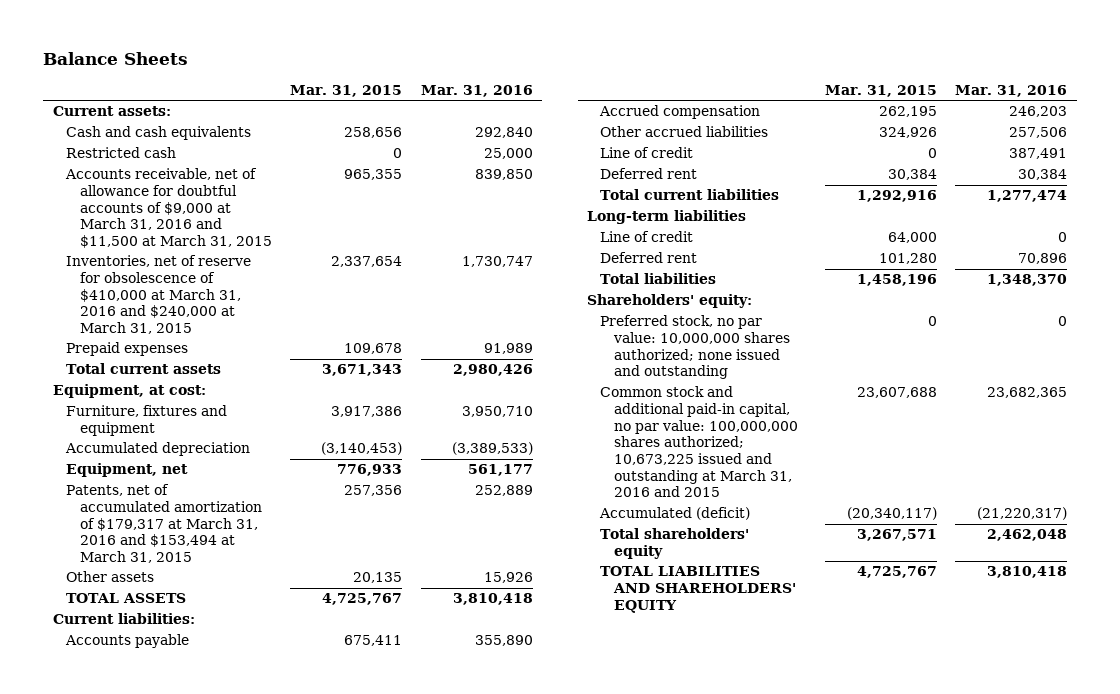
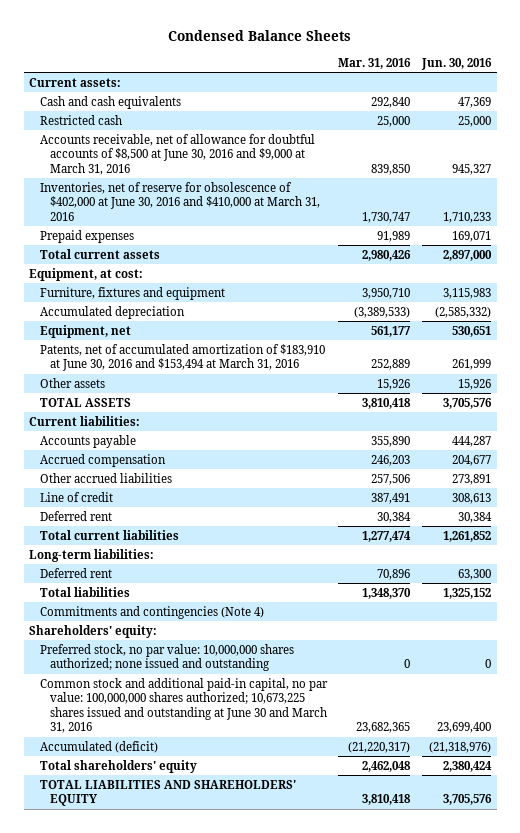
[43,52,189,66] Balance Sheets -> [168,30,352,42] Condensed Balance Sheets
[290,84,403,97] Mar. 31, 2015 -> none
none -> [420,57,492,70] Jun. 30, 2016
[65,168,272,249] Accounts receivable, net of allowance for doubtful accounts of $9,000 at March 31, 2016 and $11,500 at March 31, 2015 -> [39,133,315,175] Accounts receivable, net of allowance for doubtful accounts of $8,500 at June 30, 2016 and $9,000 at March 31, 2016
[66,255,252,335] Inventories, net of reserve for obsolescence of $410,000 at March 31, 2016 and $240,000 at March 31, 2015 -> [39,181,320,221] Inventories, net of reserve for obsolescence of $402,000 at June 30, 2016 and $410,000 at March 31, 2016
[66,484,262,564] Patents, net of accumulated amortization of $179,317 at March 31, 2016 and $153,494 at March 31, 2015 -> [39,343,325,372] Patents, net of accumulated amortization of $183,910 at June 30, 2016 and $153,494 at March 31, 2016
[600,231,694,243] Line of credit -> none
[586,210,746,225] Long-term liabilities -> [29,548,155,562] Long-term liabilities:
none -> [39,605,264,619] Commitments and contingencies (Note 4)
[600,386,799,498] Common stock and additional paid-in capital, no par value: 100,000,000 shares authorized; 10,673,225 issued and outstanding at March 31, 2016 and 2015 -> [39,677,328,734] Common stock and additional paid-in capital, no par value: 100,000,000 shares authorized; 10,673,225 shares issued and outstanding at June 30 and March 31, 2016

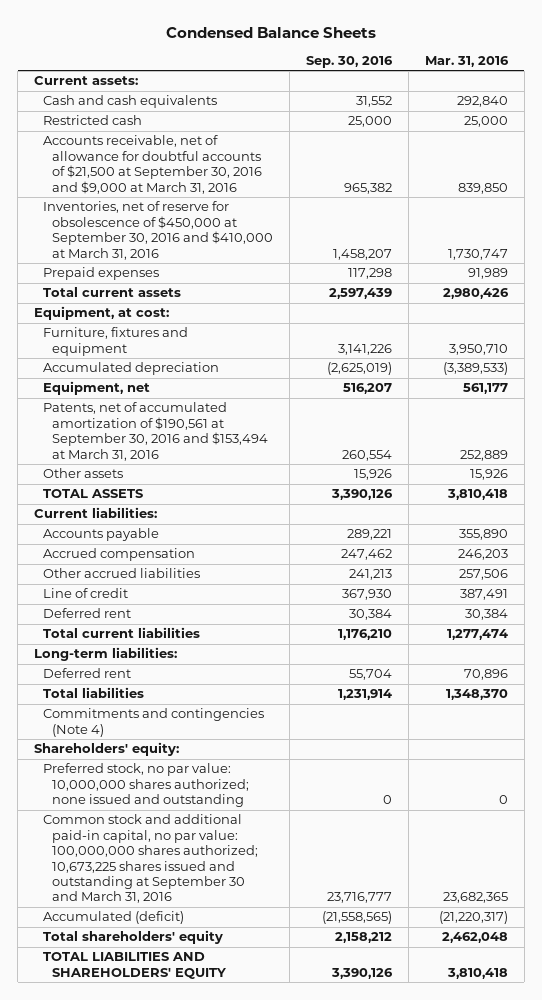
[420,57,492,70] Jun. 30, 2016 -> none
none -> [306,56,394,69] Sep. 30, 2016
[39,133,315,175] Accounts receivable, net of allowance for doubtful accounts of $8,500 at June 30, 2016 and $9,000 at March 31, 2016 -> [43,135,263,194] Accounts receivable, net of allowance for doubtful accounts of $21,500 at September 30, 2016 and $9,000 at March 31, 2016
[39,181,320,221] Inventories, net of reserve for obsolescence of $402,000 at June 30, 2016 and $410,000 at March 31, 2016 -> [43,201,274,260] Inventories, net of reserve for obsolescence of $450,000 at September 30, 2016 and $410,000 at March 31, 2016
[39,343,325,372] Patents, net of accumulated amortization of $183,910 at June 30, 2016 and $153,494 at March 31, 2016 -> [43,402,269,461] Patents, net of accumulated amortization of $190,561 at September 30, 2016 and $153,494 at March 31, 2016
[39,677,328,734] Common stock and additional paid-in capital, no par value: 100,000,000 shares authorized; 10,673,225 shares issued and outstanding at June 30 and March 31, 2016 -> [43,814,259,904] Common stock and additional paid-in capital, no par value: 100,000,000 shares authorized; 10,673,225 shares issued and outstanding at September 30 and March 31, 2016

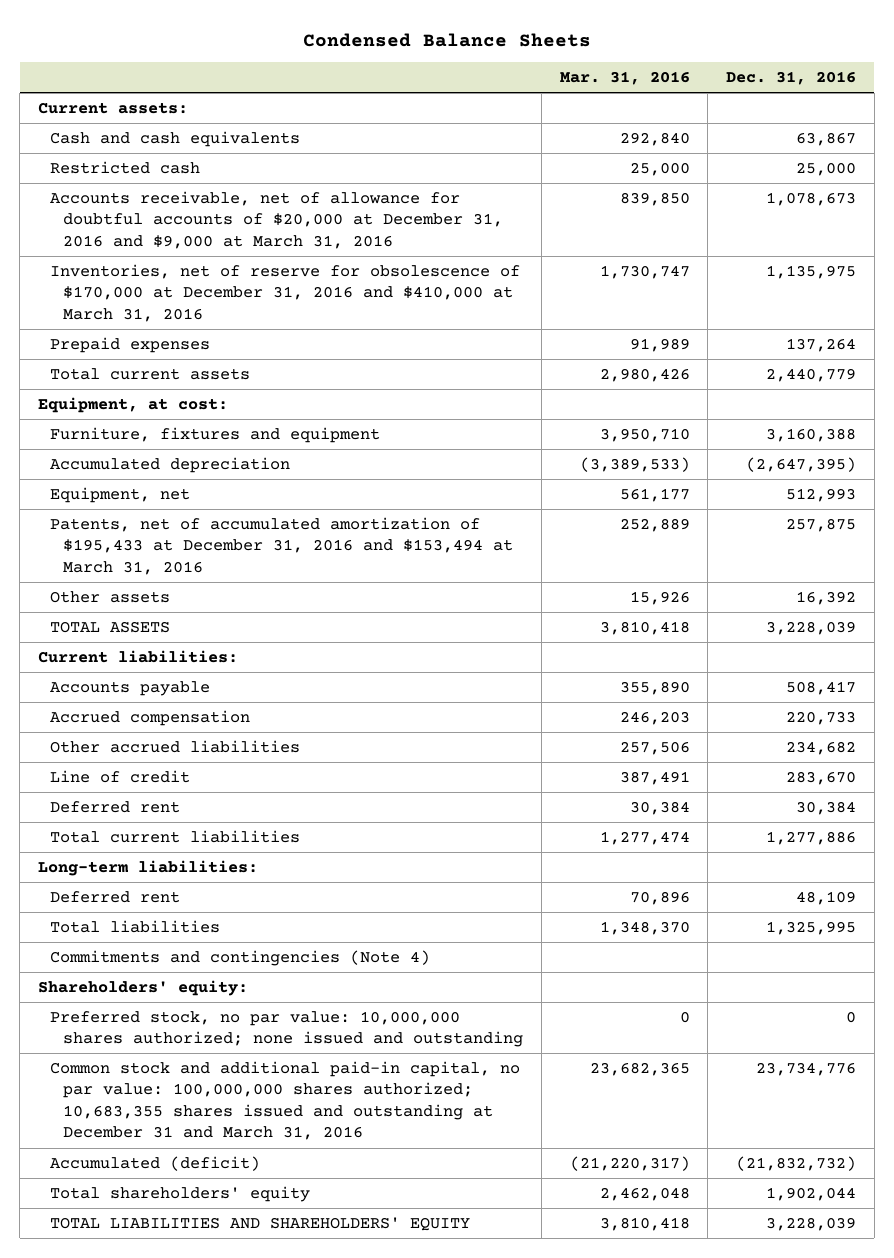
[306,56,394,69] Sep. 30, 2016 -> none
none -> [725,71,856,86] Dec. 31, 2016
[43,135,263,194] Accounts receivable, net of allowance for doubtful accounts of $21,500 at September 30, 2016 and $9,000 at March 31, 2016 -> [50,190,504,249] Accounts receivable, net of allowance for doubtful accounts of $20,000 at December 31, 2016 and $9,000 at March 31, 2016
[43,201,274,260] Inventories, net of reserve for obsolescence of $450,000 at September 30, 2016 and $410,000 at March 31, 2016 -> [50,263,521,322] Inventories, net of reserve for obsolescence of $170,000 at December 31, 2016 and $410,000 at March 31, 2016
[43,402,269,461] Patents, net of accumulated amortization of $190,561 at September 30, 2016 and $153,494 at March 31, 2016 -> [50,516,514,575] Patents, net of accumulated amortization of $195,433 at December 31, 2016 and $153,494 at March 31, 2016
[43,814,259,904] Common stock and additional paid-in capital, no par value: 100,000,000 shares authorized; 10,673,225 shares issued and outstanding at September 30 and March 31, 2016 -> [50,1060,521,1141] Common stock and additional paid-in capital, no par value: 100,000,000 shares authorized; 10,683,355 shares issued and outstanding at December 31 and March 31, 2016

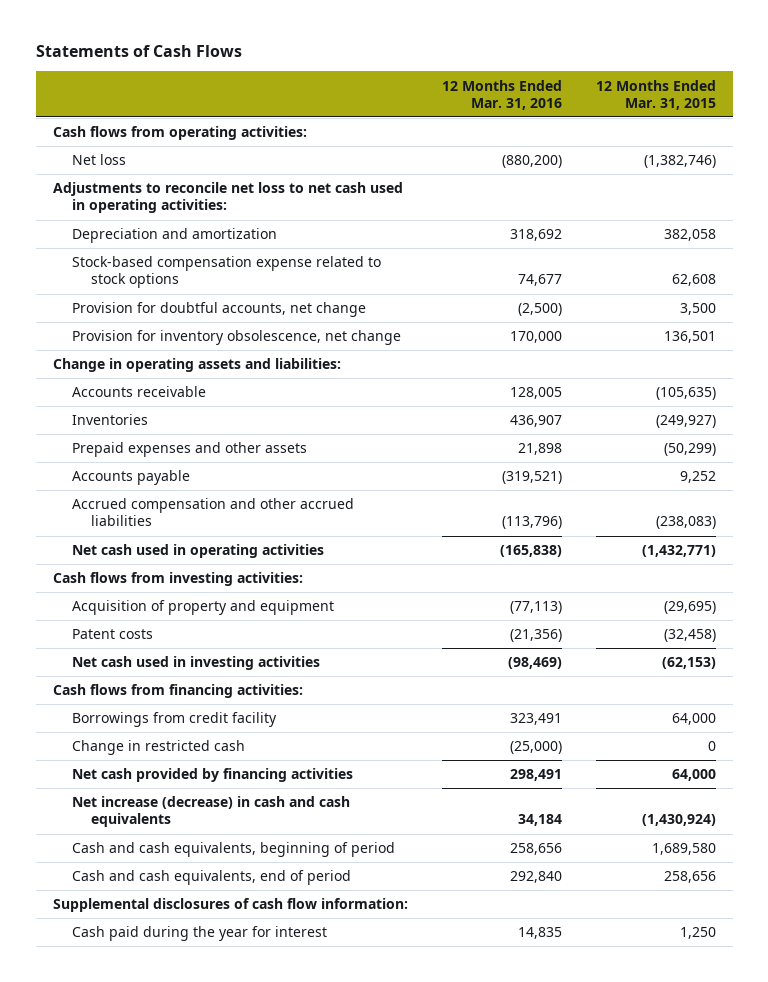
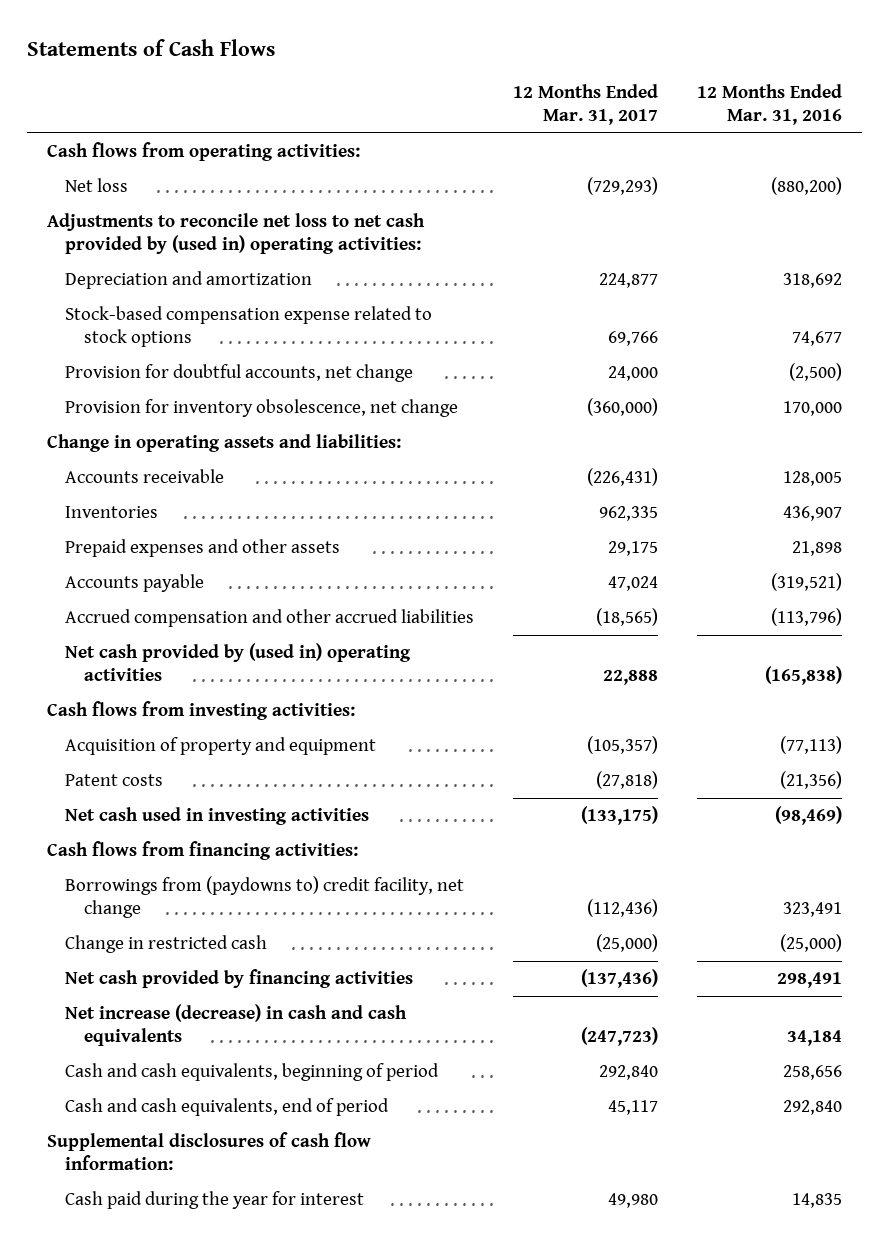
[595,79,716,110] 12 Months Ended Mar. 31, 2015 -> none
none -> [513,83,659,125] 12 Months Ended Mar. 31, 2017
[52,182,403,214] Adjustments to reconcile net loss to net cash used in operating activities: -> [46,213,425,255] Adjustments to reconcile net loss to net cash provided by (used in) operating activities:
[71,544,324,559] Net cash used in operating activities -> [65,643,412,682] Net cash provided by (used in) operating activities
[71,712,277,728] Borrowings from credit facility -> [65,876,465,919] Borrowings from (paydowns to) credit facility, net change

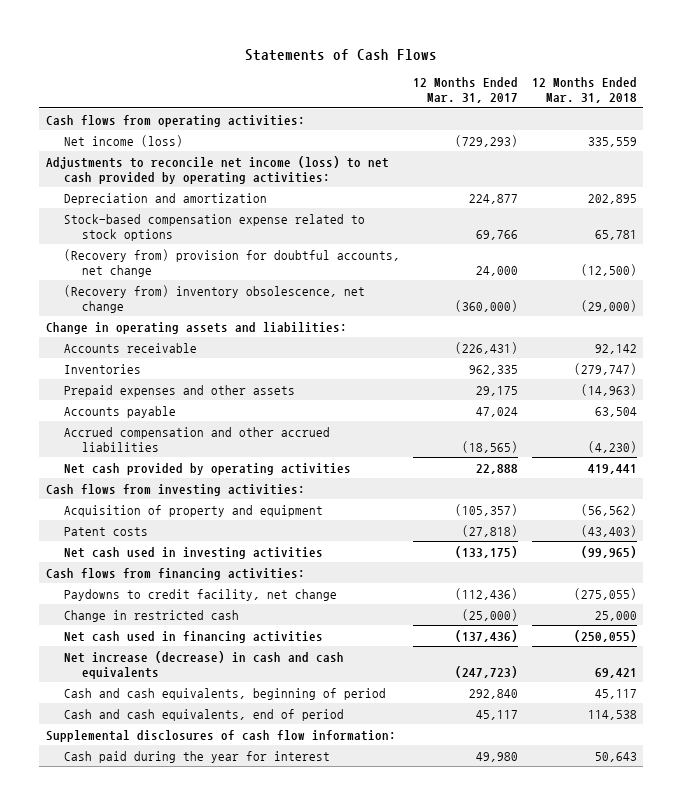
[697,83,843,125] 12 Months Ended Mar. 31, 2016 -> none
none -> [531,77,637,104] 12 Months Ended Mar. 31, 2018
[65,178,129,193] Net loss -> [64,134,184,147] Net income (loss)
[46,213,425,255] Adjustments to reconcile net loss to net cash provided by (used in) operating activities: -> [45,155,389,184] Adjustments to reconcile net income (loss) to net cash provided by operating activities:
[65,364,414,383] Provision for doubtful accounts, net change -> [64,248,401,277] (Recovery from) provision for doubtful accounts, net change
[65,399,459,418] Provision for inventory obsolescence, net change -> [64,284,366,313] (Recovery from) inventory obsolescence, net change
[65,643,412,682] Net cash provided by (used in) operating activities -> [64,462,352,475] Net cash provided by operating activities
[65,876,465,919] Borrowings from (paydowns to) credit facility, net change -> [64,588,338,601] Paydowns to credit facility, net change
[65,969,414,989] Net cash provided by financing activities -> [64,630,324,643] Net cash used in financing activities

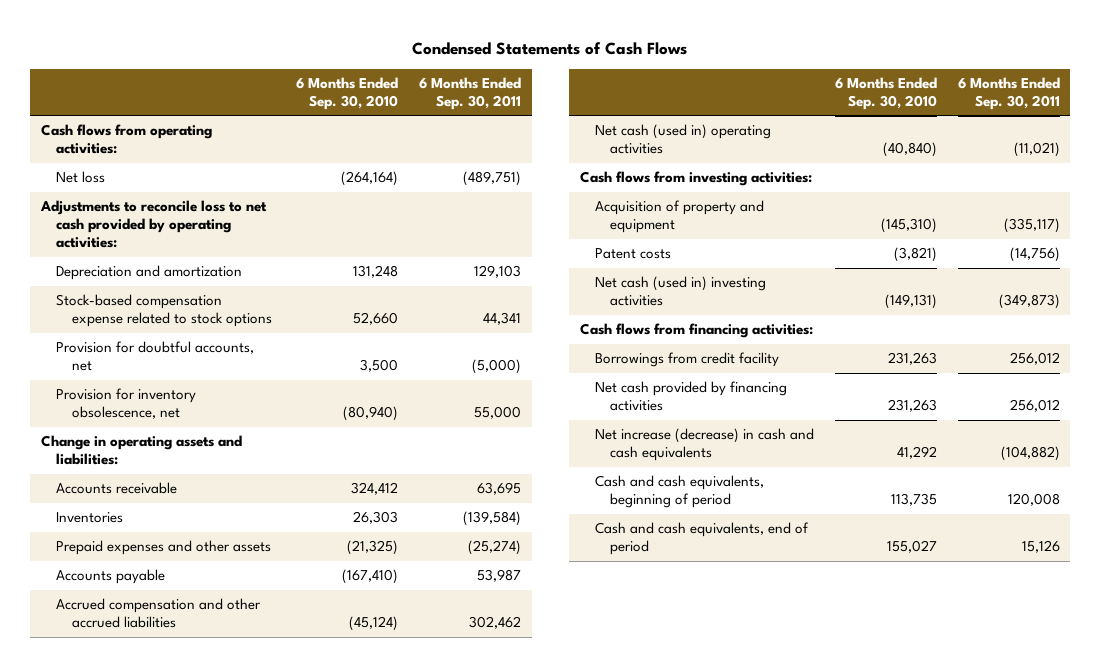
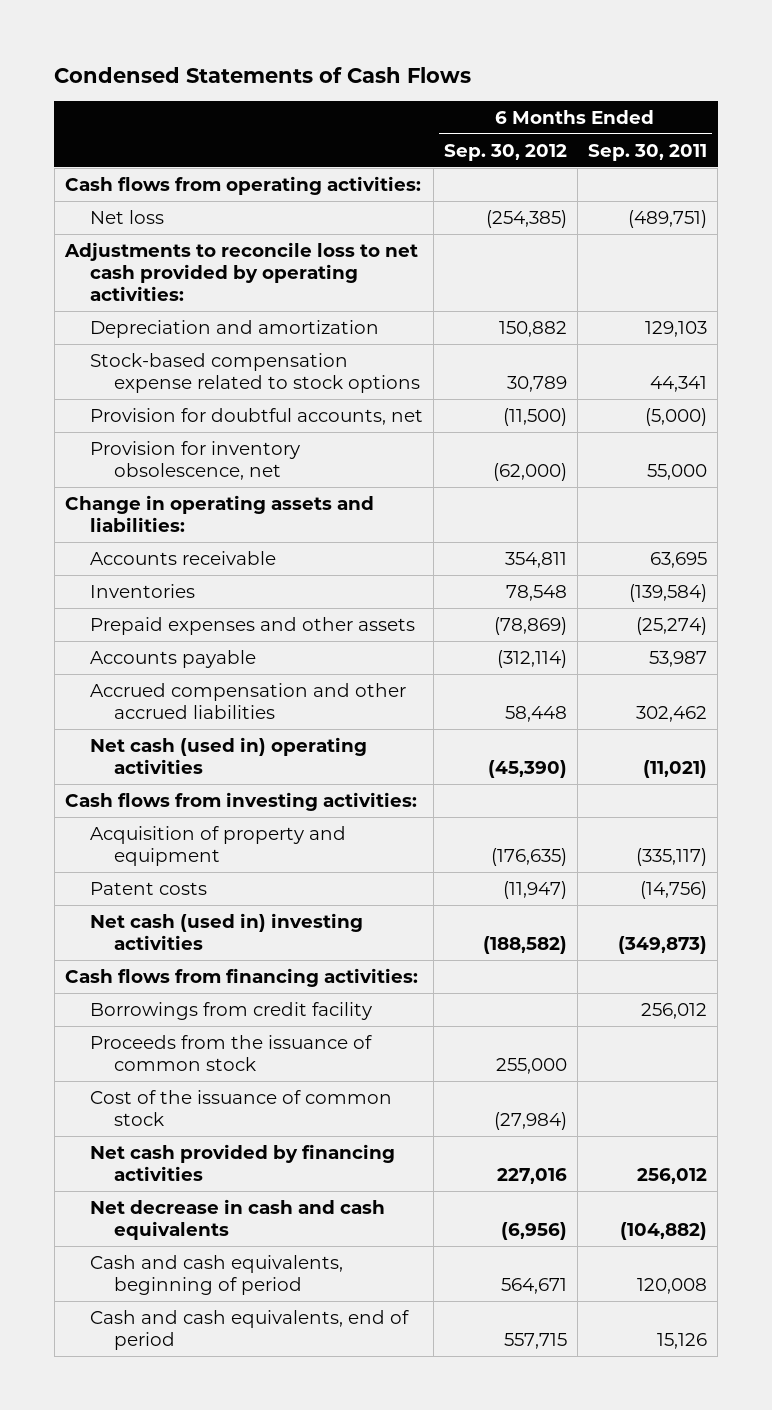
[296,76,399,110] 6 Months Ended Sep. 30, 2010 -> none
none -> [443,143,567,161] Sep. 30, 2012
none -> [89,1034,372,1072] Proceeds from the issuance of common stock
none -> [89,1089,392,1127] Cost of the issuance of common stock
[594,428,814,462] Net increase (decrease) in cash and cash equivalents -> [89,1198,385,1241] Net decrease in cash and cash equivalents

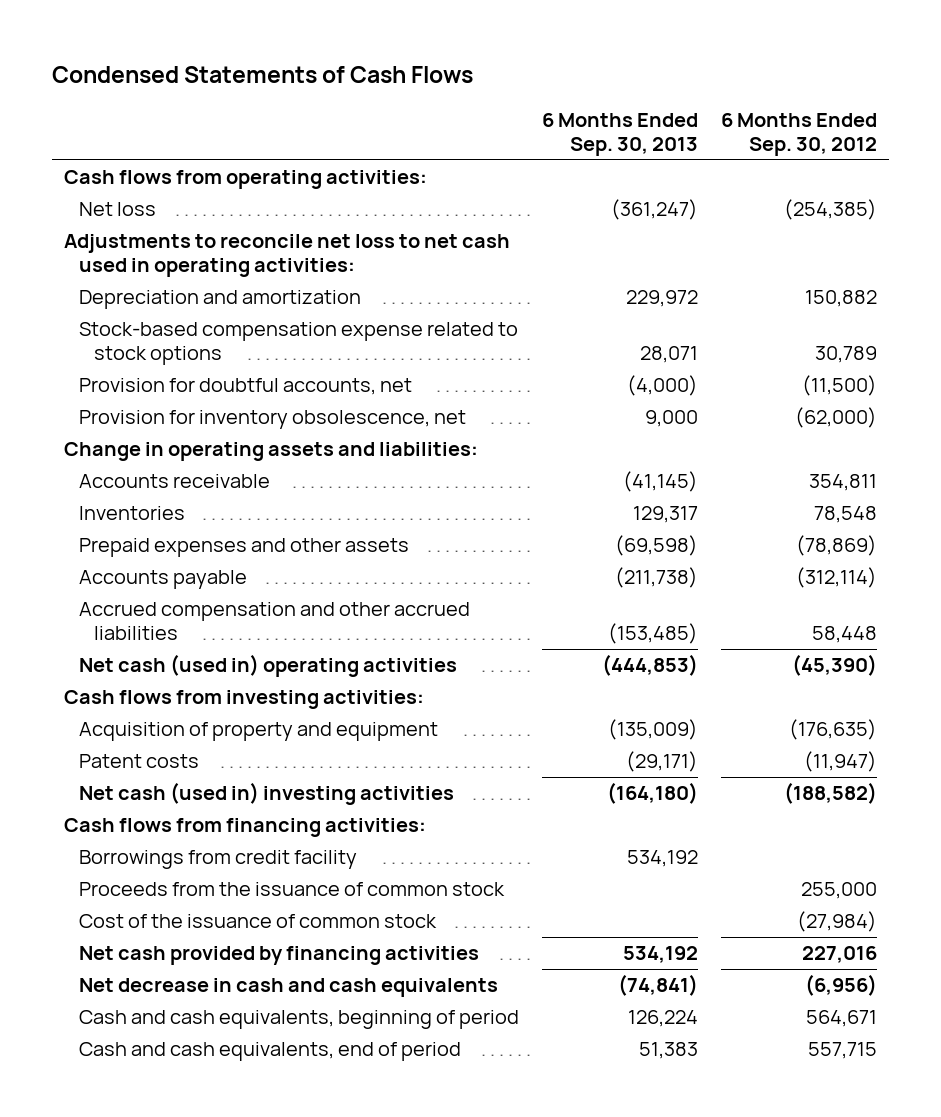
[588,143,708,161] Sep. 30, 2011 -> none
none -> [542,112,699,156] 6 Months Ended Sep. 30, 2013
[63,241,418,302] Adjustments to reconcile loss to net cash provided by operating activities: -> [63,234,510,278] Adjustments to reconcile net loss to net cash used in operating activities:

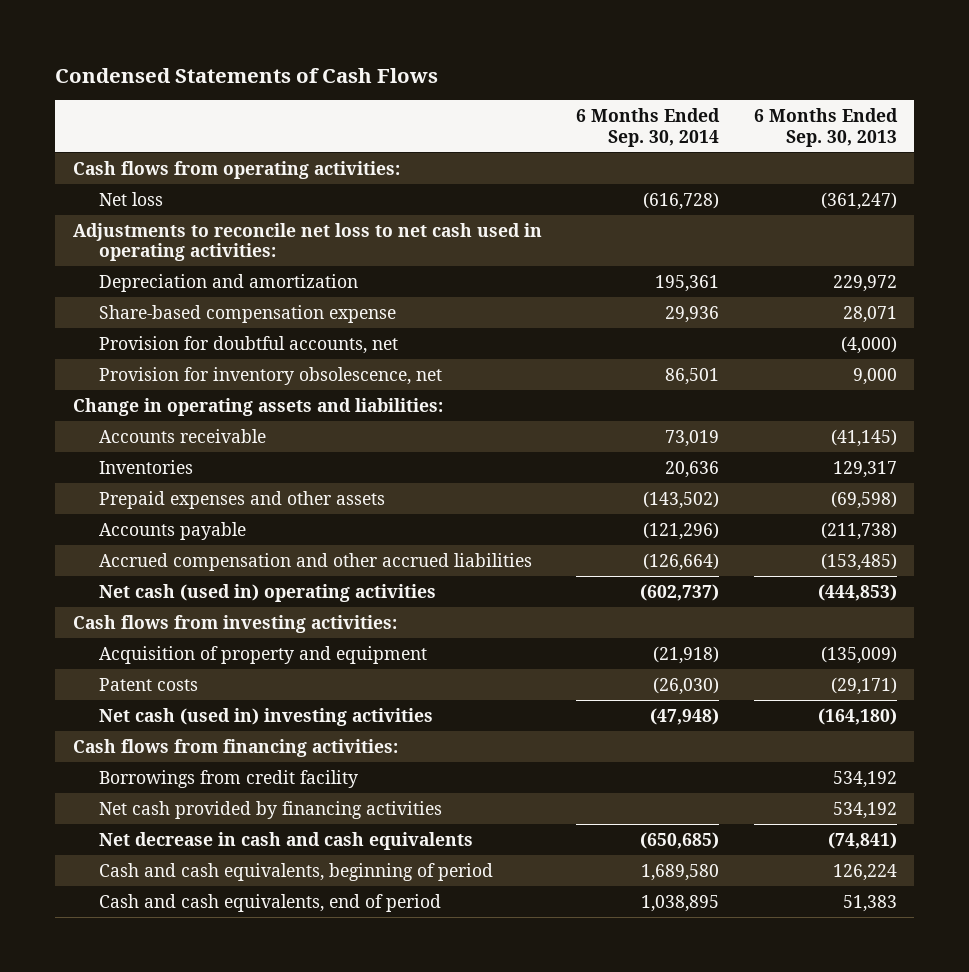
[721,112,878,156] 6 Months Ended Sep. 30, 2012 -> none
none -> [576,108,721,147] 6 Months Ended Sep. 30, 2014
[78,322,518,366] Stock-based compensation expense related to stock options -> [98,304,396,323] Share-based compensation expense
[78,882,505,897] Proceeds from the issuance of common stock -> none
[78,914,437,929] Cost of the issuance of common stock -> none

